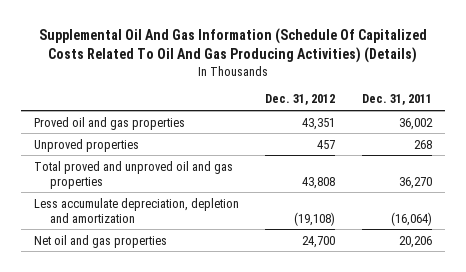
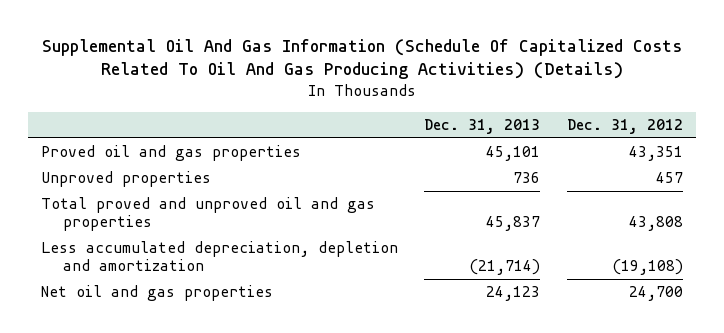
[361,94,432,106] Dec. 31, 2011 -> none
none -> [424,118,541,134] Dec. 31, 2013
[34,197,240,223] Less accumulate depreciation, depletion and amortization -> [40,241,398,272] Less accumulated depreciation, depletion and amortization

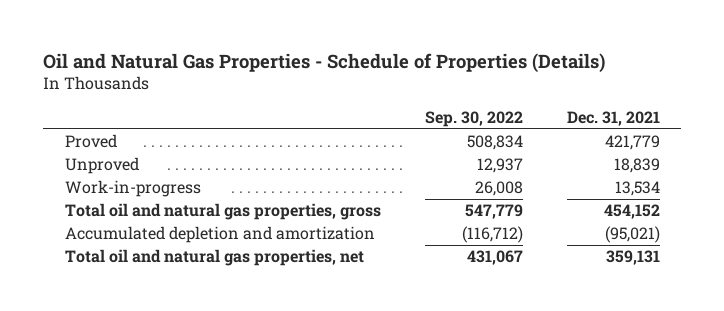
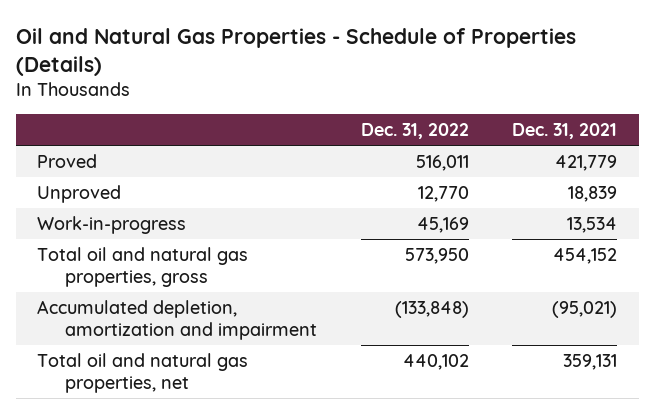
[424,110,523,127] Sep. 30, 2022 -> none
none -> [360,123,469,140] Dec. 31, 2022
[64,226,375,244] Accumulated depletion and amortization -> [37,299,318,340] Accumulated depletion, amortization and impairment

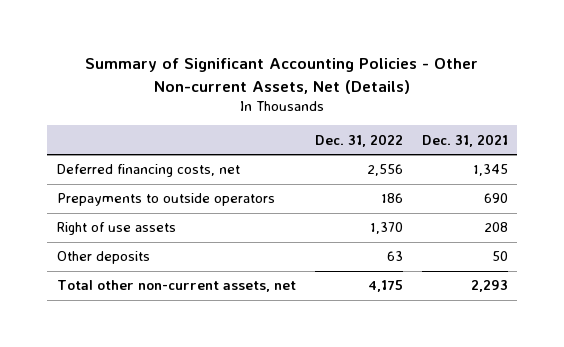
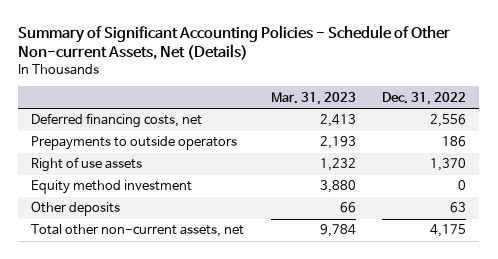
[85,58,479,94] Summary of Significant Accounting Policies - Other Non-current Assets, Net (Details) -> [18,24,451,61] Summary of Significant Accounting Policies - Schedule of Other Non-current Assets, Net (Details)
[421,133,508,147] Dec. 31, 2021 -> none
none -> [270,91,356,105] Mar. 31, 2023
none -> [31,180,193,195] Equity method investment

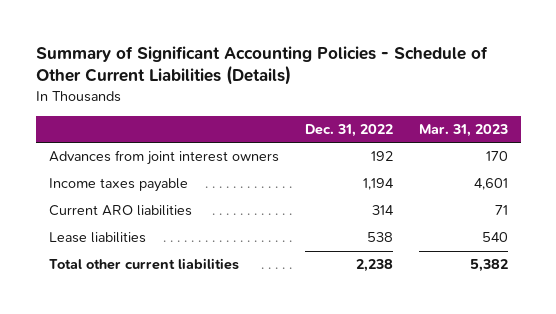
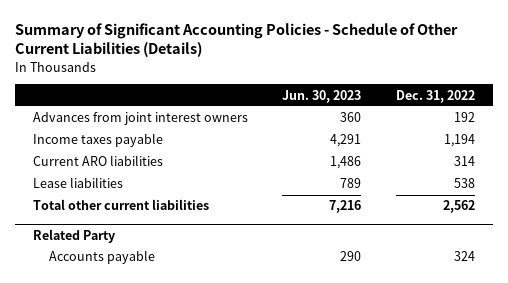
[418,123,508,137] Mar. 31, 2023 -> none
none -> [282,89,362,103] Jun. 30, 2023
[355,259,393,273] 2,238 -> [443,200,476,214] 2,562
none -> [32,228,115,243] Related Party
none -> [49,250,156,265] Accounts payable

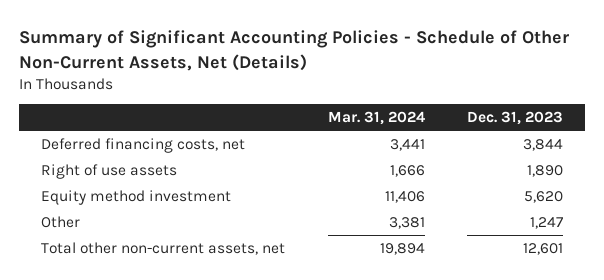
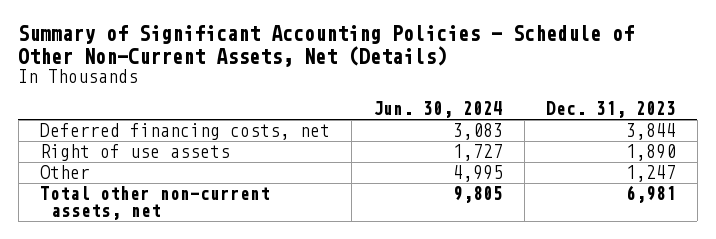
[327,111,425,126] Mar. 31, 2024 -> none
none -> [372,101,503,119] Jun. 30, 2024
[40,189,231,205] Equity method investment -> none
[523,242,564,255] 12,601 -> [625,185,676,204] 6,981

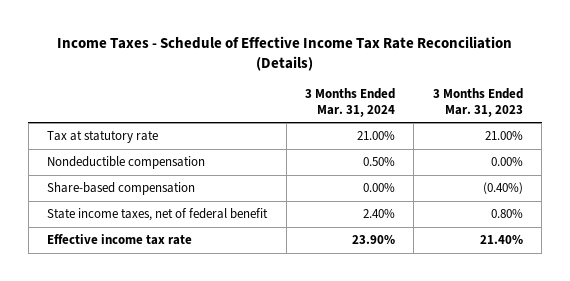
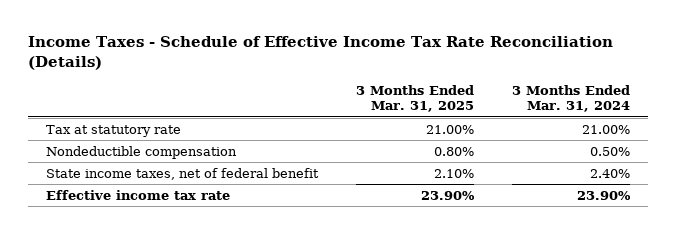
[432,88,523,117] 3 Months Ended Mar. 31, 2023 -> none
none -> [356,85,475,113] 3 Months Ended Mar. 31, 2025
[47,182,196,196] Share-based compensation -> none

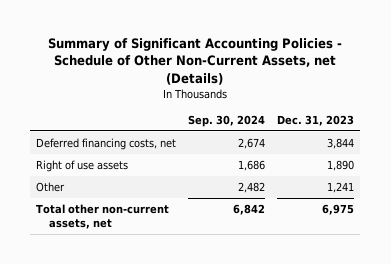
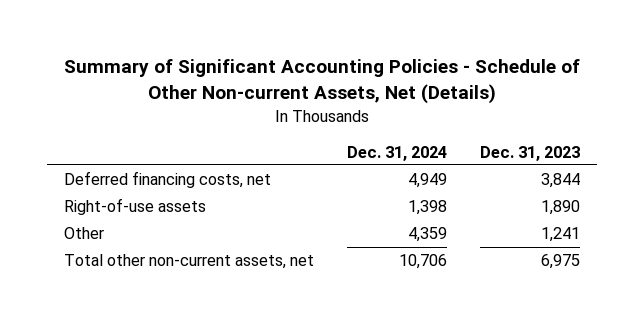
[48,37,343,85] Summary of Significant Accounting Policies - Schedule of Other Non-Current Assets, net (Details) -> [63,59,580,105] Summary of Significant Accounting Policies - Schedule of Other Non-current Assets, Net (Details)
[188,114,266,127] Sep. 30, 2024 -> none
none -> [346,145,447,161] Dec. 31, 2024
[36,159,129,172] Right of use assets -> [63,198,206,216] Right-of-use assets

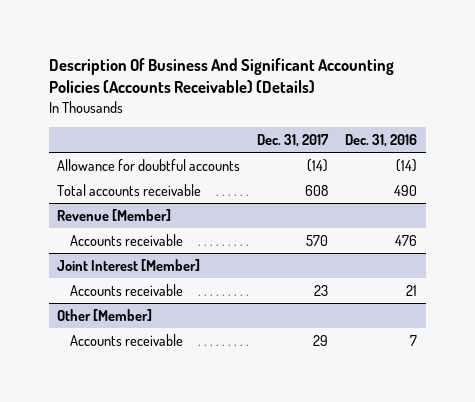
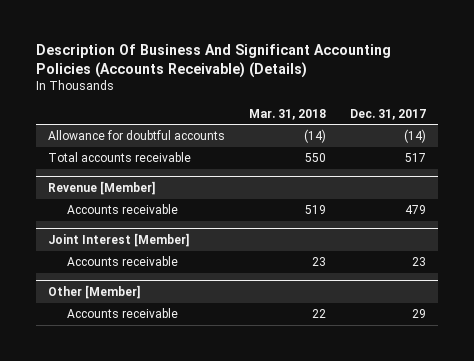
[345,134,418,148] Dec. 31, 2016 -> none
none -> [248,108,326,120] Mar. 31, 2018
[305,184,329,196] 608 -> [404,153,426,163] 517
[306,234,329,246] 570 -> [404,205,426,215] 479

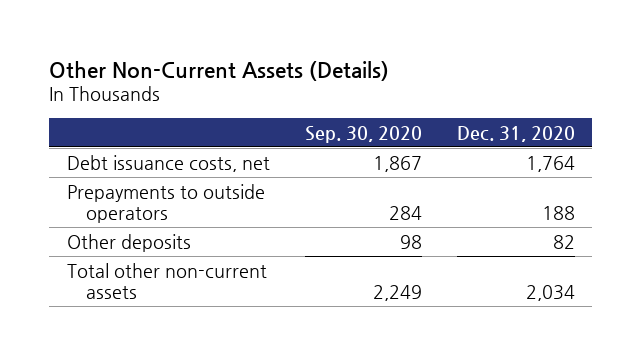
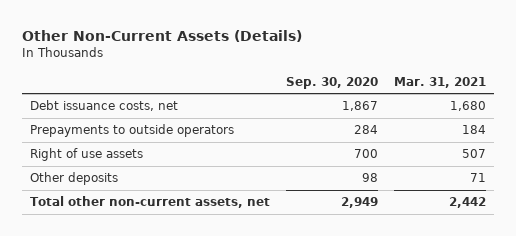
[456,125,575,142] Dec. 31, 2020 -> none
none -> [393,76,486,88] Mar. 31, 2021
none -> [29,148,143,162] Right of use assets
[66,262,267,300] Total other non-current assets -> [29,196,270,209] Total other non-current assets, net
[372,285,422,302] 2,249 -> [340,197,378,209] 2,949

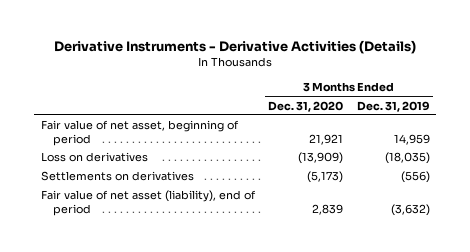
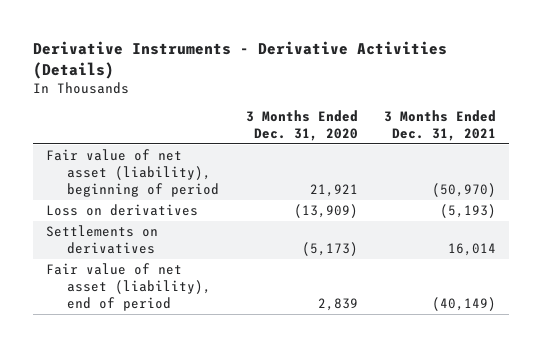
[356,100,430,112] Dec. 31, 2019 -> none
none -> [383,110,496,142] 3 Months Ended Dec. 31, 2021
[40,120,239,146] Fair value of net asset, beginning of period -> [46,149,220,197] Fair value of net asset (liability), beginning of period

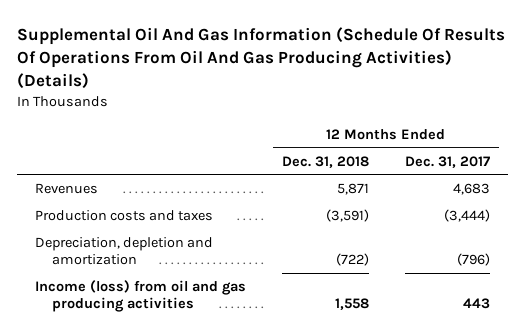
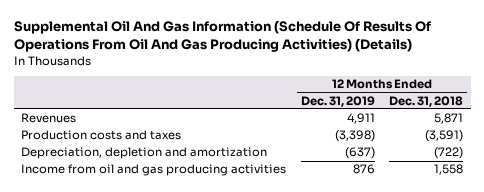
[405,155,491,168] Dec. 31, 2017 -> none
none -> [300,95,375,107] Dec. 31, 2019
[35,280,247,313] Income (loss) from oil and gas producing activities -> [21,164,287,177] Income from oil and gas producing activities

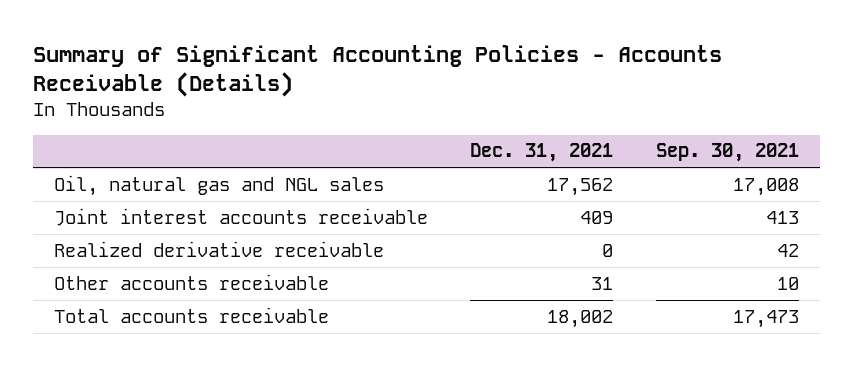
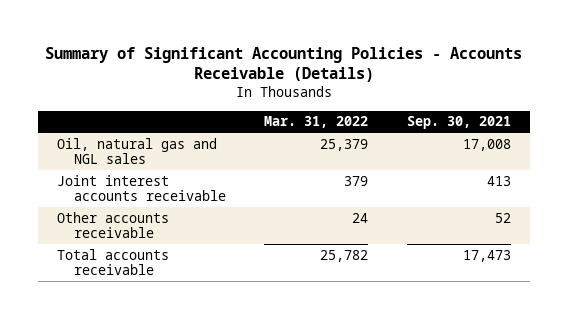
[470,143,614,163] Dec. 31, 2021 -> none
none -> [264,116,369,129] Mar. 31, 2022
[54,240,385,257] Realized derivative receivable -> none
[776,276,799,290] 10 -> [494,212,511,223] 52

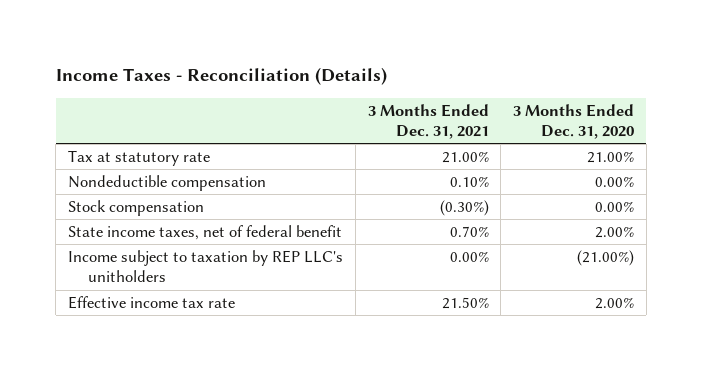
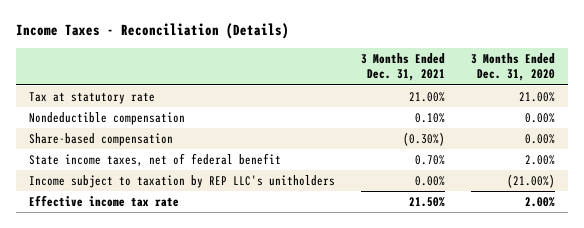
[68,200,205,217] Stock compensation -> [28,132,173,146] Share-based compensation

